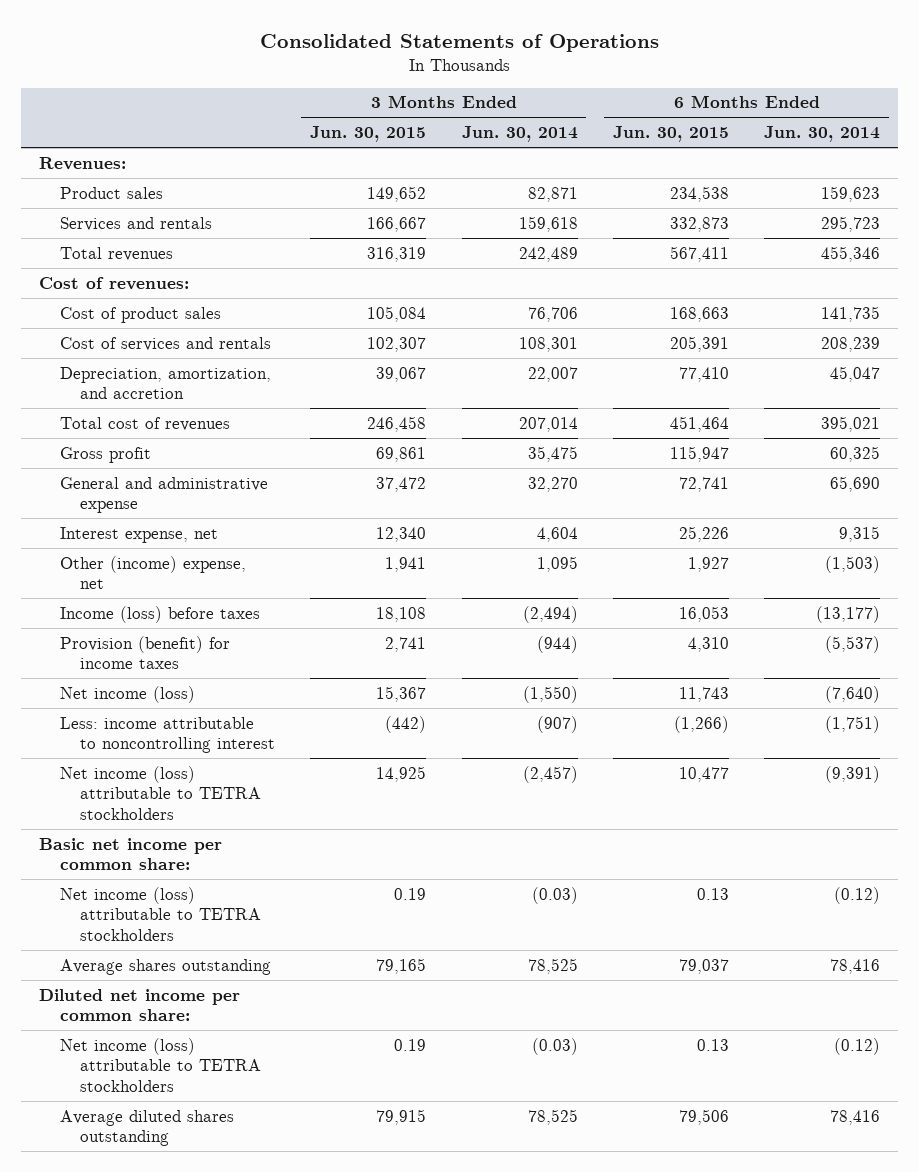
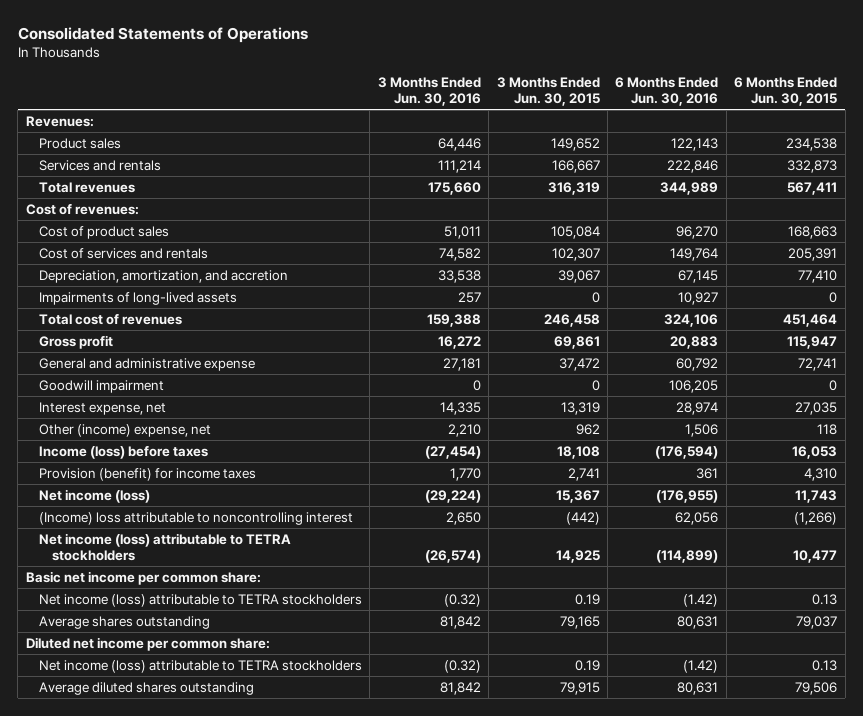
[461,126,578,143] Jun. 30, 2014 -> none
[764,126,881,143] Jun. 30, 2014 -> none
none -> [377,76,481,107] 3 Months Ended Jun. 30, 2016
none -> [615,76,719,107] 6 Months Ended Jun. 30, 2016
none -> [38,291,237,305] Impairments of long-lived assets
none -> [38,379,164,393] Goodwill impairment
[376,526,427,542] 12,340 -> [560,401,600,415] 13,319
[678,525,729,542] 25,226 -> [795,401,838,415] 27,035
[385,556,427,572] 1,941 -> [575,423,600,435] 962
[687,556,729,572] 1,927 -> [817,423,838,435] 118
[59,716,275,754] Less: income attributable to noncontrolling interest -> [38,511,353,525] (Income) loss attributable to noncontrolling interest

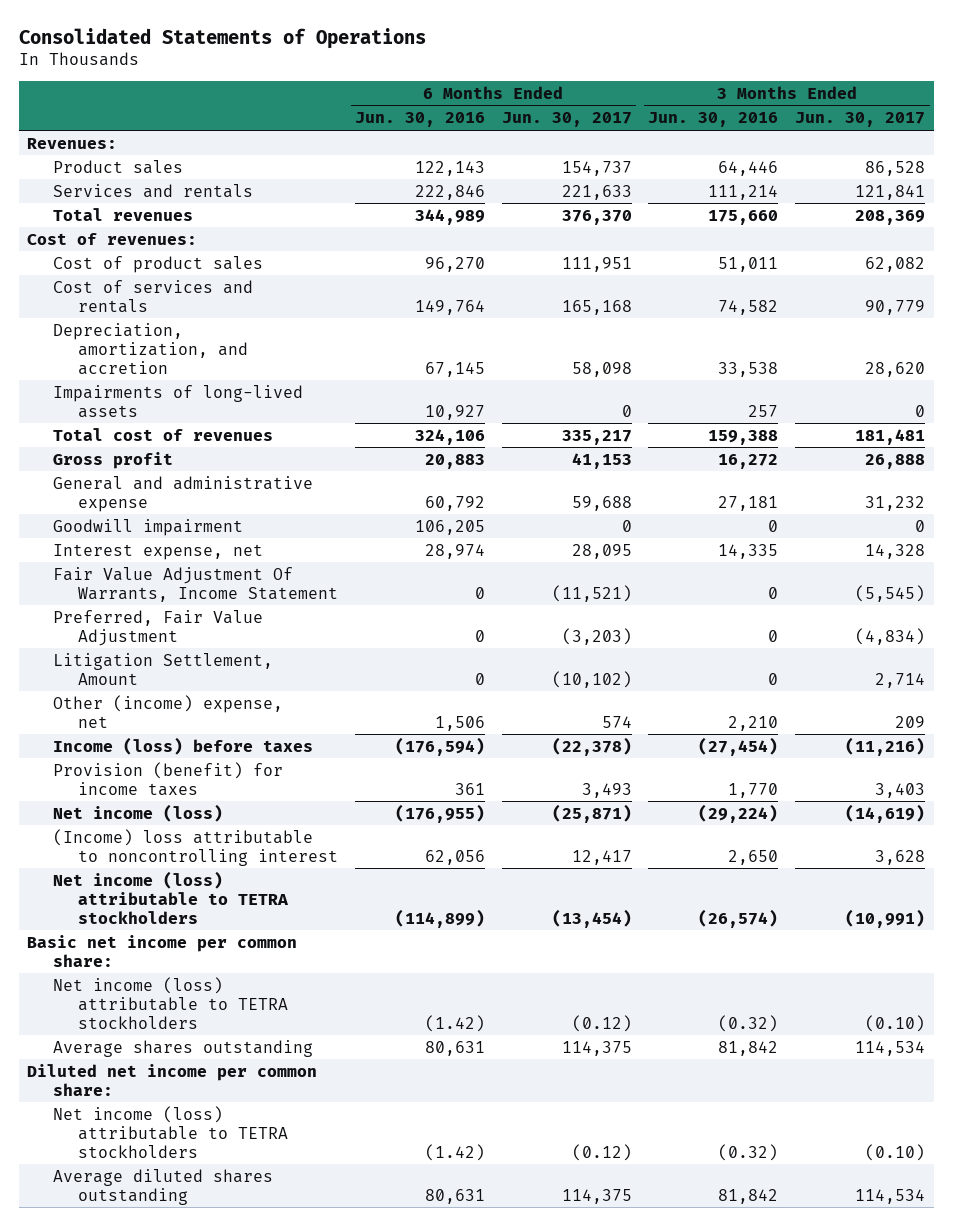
[496,76,600,107] 3 Months Ended Jun. 30, 2015 -> none
[734,76,838,107] 6 Months Ended Jun. 30, 2015 -> none
none -> [501,112,632,128] Jun. 30, 2017
none -> [795,112,926,128] Jun. 30, 2017
none -> [52,566,338,602] Fair Value Adjustment Of Warrants, Income Statement
none -> [52,609,263,646] Preferred, Fair Value Adjustment
none -> [52,652,273,685] Litigation Settlement, Amount

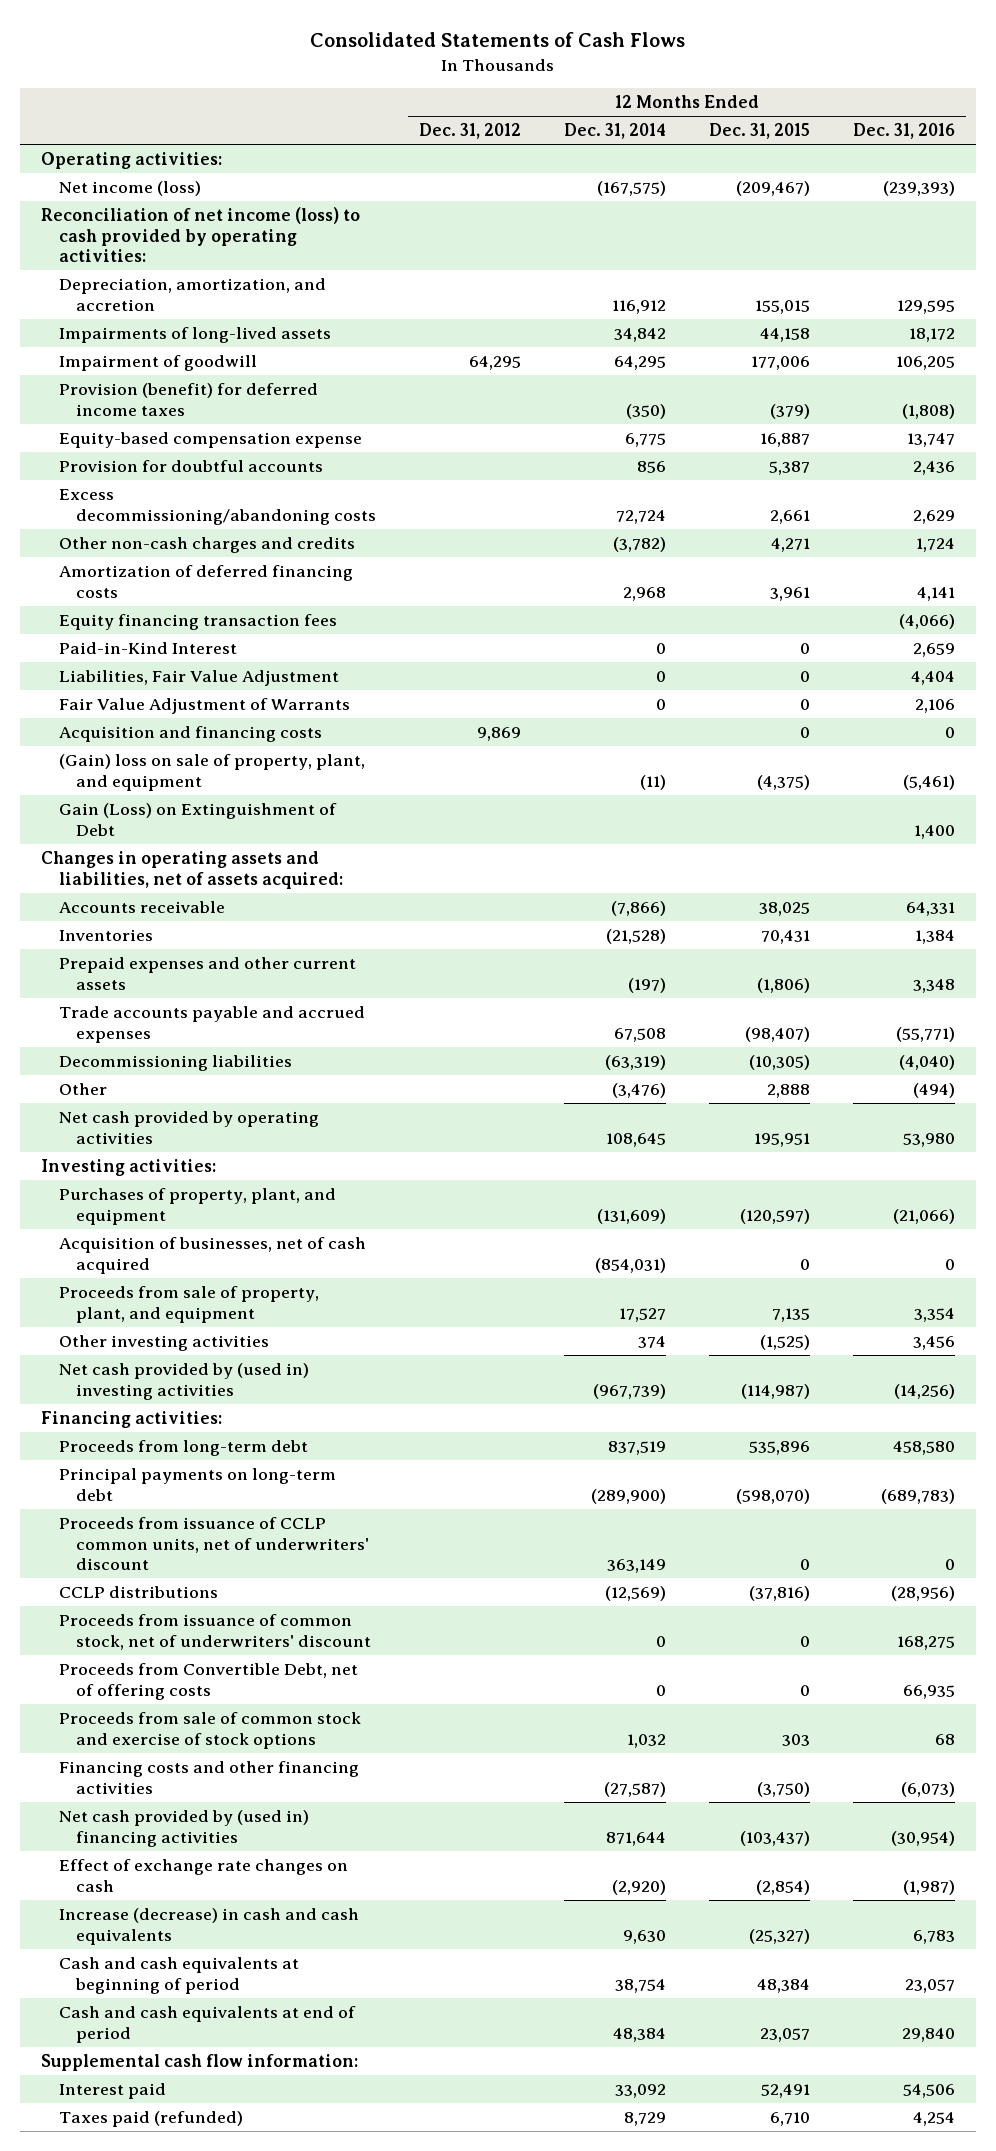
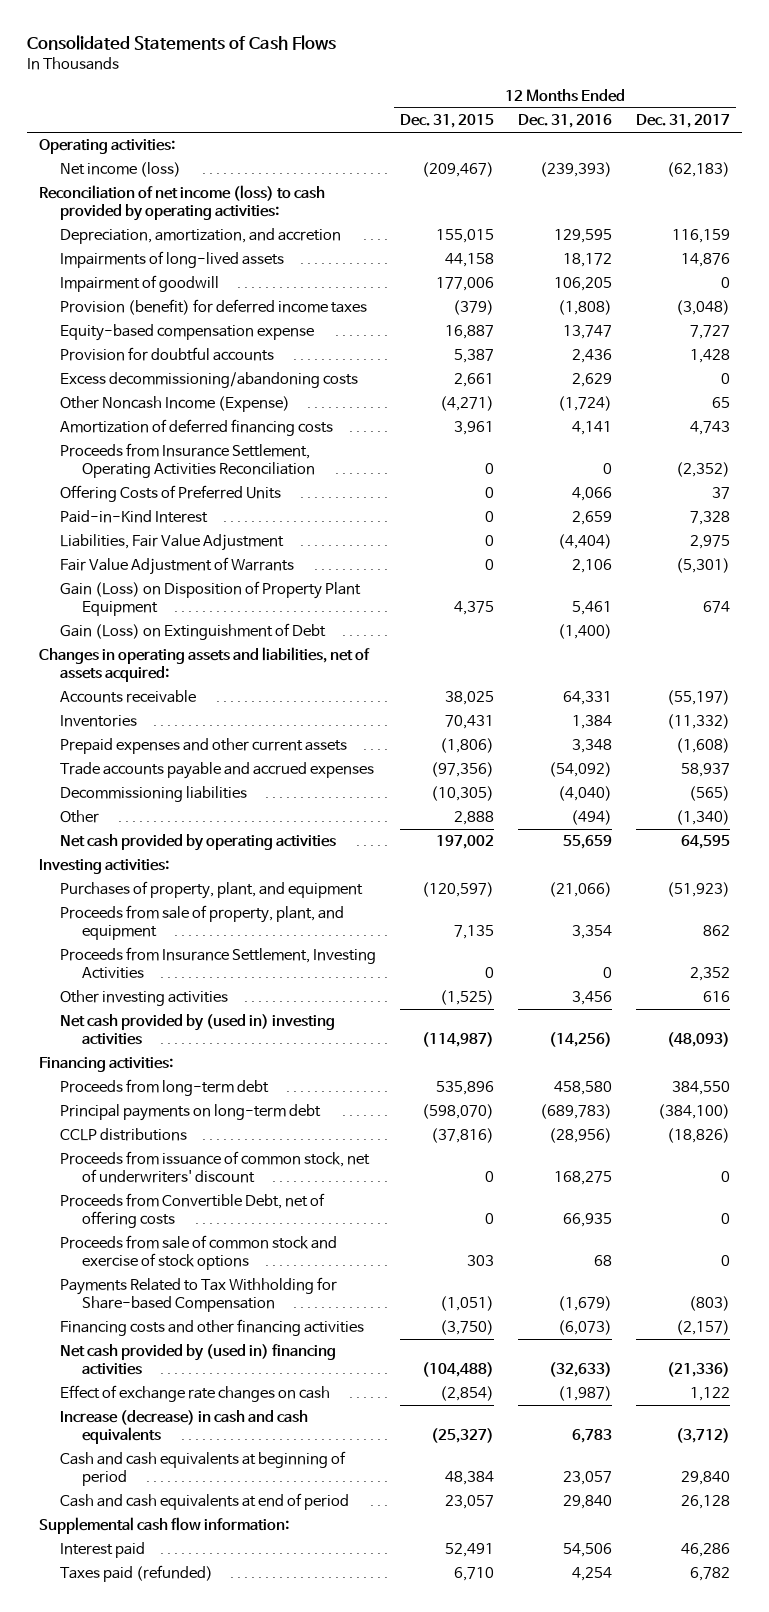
[419,123,522,140] Dec. 31, 2012 -> none
[564,123,667,140] Dec. 31, 2014 -> none
none -> [636,113,731,128] Dec. 31, 2017
[58,537,355,554] Other non-cash charges and credits -> none
none -> [60,396,291,413] Other Noncash Income (Expense)
[58,614,337,631] Equity financing transaction fees -> none
none -> [60,443,315,479] Proceeds from Insurance Settlement, Operating Activities Reconciliation
none -> [60,485,282,503] Offering Costs of Preferred Units
[910,671,955,686] 4,404 -> [558,534,613,550] (4,404)
[58,726,322,743] Acquisition and financing costs -> none
[58,754,365,791] (Gain) loss on sale of property, plant, and equipment -> [60,581,362,617] Gain (Loss) on Disposition of Property Plant Equipment
[756,774,810,790] (4,375) -> [454,601,495,616] 4,375
[902,774,955,790] (5,461) -> [572,601,613,616] 5,461
[913,824,955,839] 1,400 -> [558,624,613,640] (1,400)
[744,1026,810,1042] (98,407) -> [431,762,495,778] (97,356)
[895,1026,955,1042] (55,771) -> [549,762,613,778] (54,092)
[753,1132,810,1147] 195,951 -> [436,835,495,850] 197,002
[902,1132,955,1147] 53,980 -> [563,835,613,850] 55,659
[58,1237,366,1274] Acquisition of businesses, net of cash acquired -> none
none -> [60,947,377,980] Proceeds from Insurance Settlement, Investing Activities
[58,1517,370,1571] Proceeds from issuance of CCLP common units, net of underwriters' discount -> none
none -> [60,1277,338,1313] Payments Related to Tax Withholding for Share-based Compensation
[739,1830,810,1846] (103,437) -> [422,1362,495,1378] (104,488)
[890,1830,955,1846] (30,954) -> [549,1362,613,1378] (32,633)

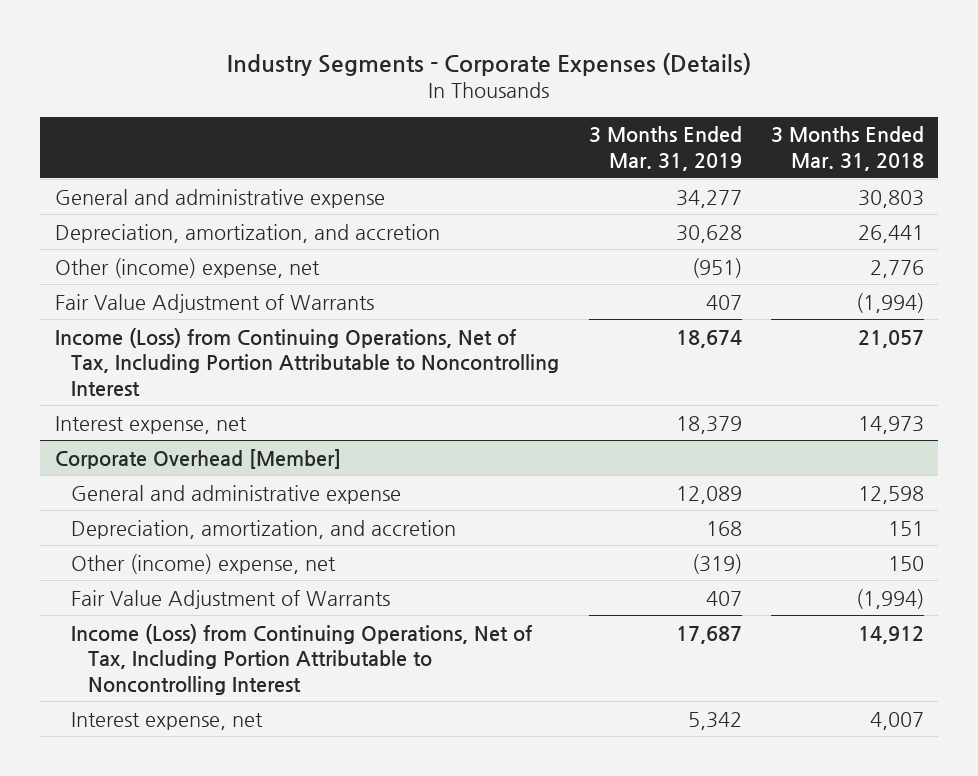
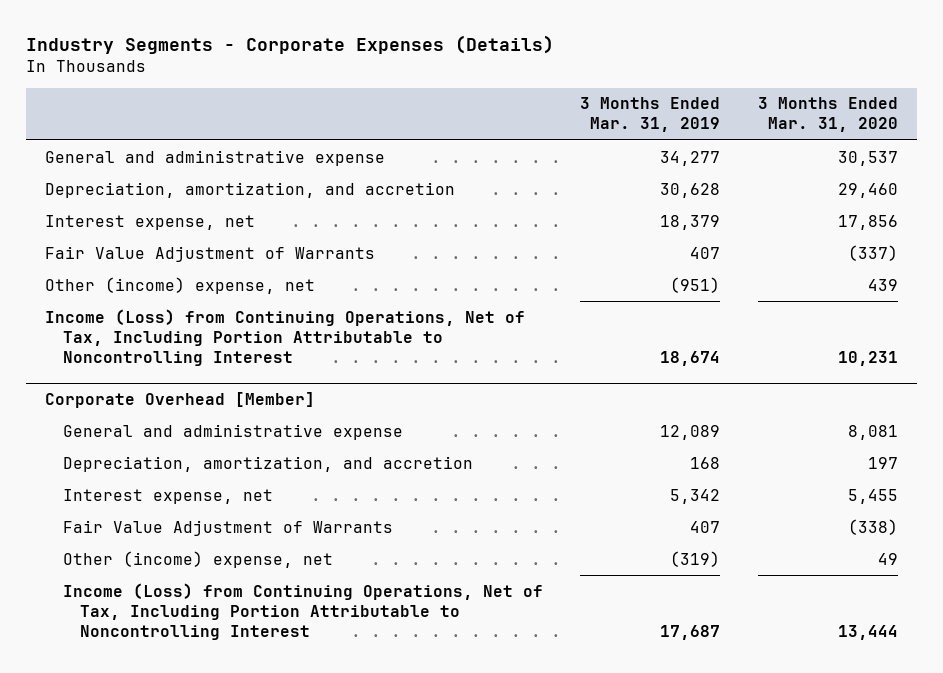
[770,126,924,171] 3 Months Ended Mar. 31, 2018 -> none
none -> [757,97,898,133] 3 Months Ended Mar. 31, 2020
[54,415,247,434] Interest expense, net -> [45,214,256,230] Interest expense, net
[54,257,320,278] Other (income) expense, net -> [45,276,316,294] Other (income) expense, net
[71,711,264,730] Interest expense, net -> [62,488,273,504] Interest expense, net
[71,553,337,574] Other (income) expense, net -> [62,550,333,568] Other (income) expense, net

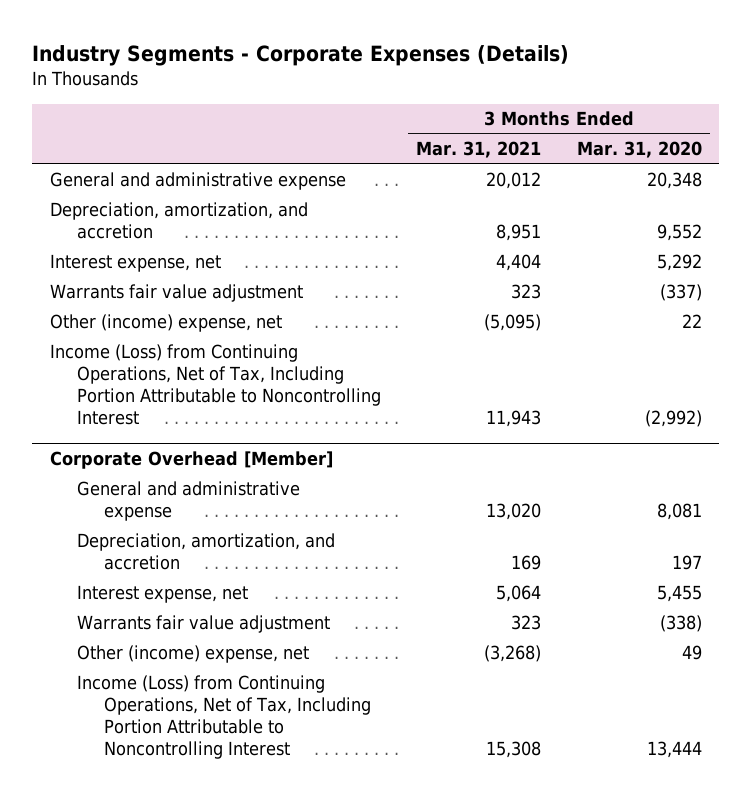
[580,97,721,133] 3 Months Ended Mar. 31, 2019 -> none
none -> [416,140,542,158] Mar. 31, 2021
[837,150,898,166] 30,537 -> [646,171,702,189] 20,348
[837,182,898,198] 29,460 -> [656,223,702,241] 9,552
[837,214,898,230] 17,856 -> [656,253,702,271] 5,292
[45,245,376,262] Fair Value Adjustment of Warrants -> [50,283,304,302] Warrants fair value adjustment
[867,278,898,291] 439 -> [681,313,702,328] 22
[837,350,898,366] 10,231 -> [644,409,702,427] (2,992)
[62,519,393,536] Fair Value Adjustment of Warrants -> [77,614,331,633] Warrants fair value adjustment

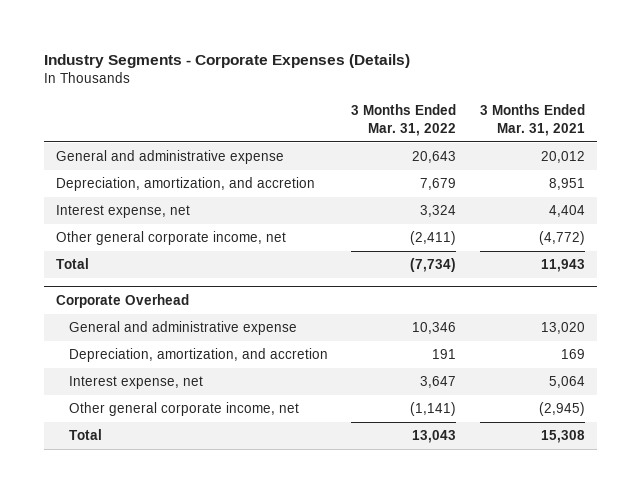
[576,140,702,158] Mar. 31, 2020 -> none
none -> [351,104,457,136] 3 Months Ended Mar. 31, 2022
[50,283,304,302] Warrants fair value adjustment -> none
[50,313,283,332] Other (income) expense, net -> [55,231,286,246] Other general corporate income, net
[484,313,542,331] (5,095) -> [538,231,585,246] (4,772)
[50,343,382,425] Income (Loss) from Continuing Operations, Net of Tax, Including Portion Attributable to Noncontrolling Interest -> [55,258,89,270] Total
[50,450,334,469] Corporate Overhead [Member] -> [55,293,189,308] Corporate Overhead
[77,614,331,633] Warrants fair value adjustment -> none
[77,644,310,663] Other (income) expense, net -> [69,402,300,417] Other general corporate income, net
[484,644,542,662] (3,268) -> [538,402,585,417] (2,945)
[77,674,372,759] Income (Loss) from Continuing Operations, Net of Tax, Including Portion Attributable to Noncontrolling Interest -> [69,429,103,441] Total

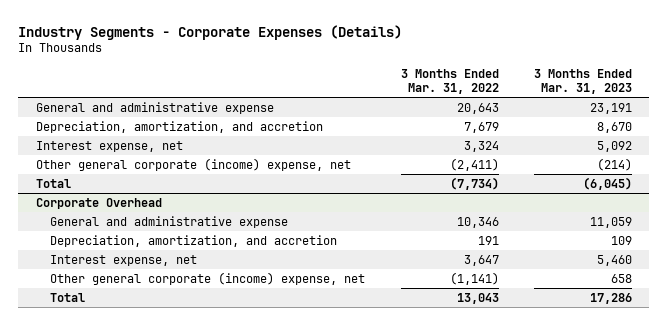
[479,104,585,136] 3 Months Ended Mar. 31, 2021 -> none
none -> [533,68,632,95] 3 Months Ended Mar. 31, 2023
[55,231,286,246] Other general corporate income, net -> [35,157,351,171] Other general corporate (income) expense, net
[69,402,300,417] Other general corporate income, net -> [50,271,366,285] Other general corporate (income) expense, net

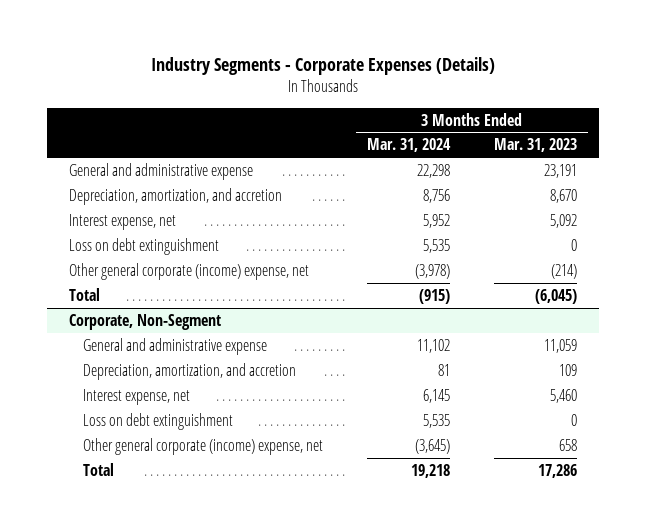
[400,68,499,95] 3 Months Ended Mar. 31, 2022 -> none
none -> [367,138,452,153] Mar. 31, 2024
none -> [68,237,219,255] Loss on debt extinguishment
[35,197,162,209] Corporate Overhead -> none
none -> [68,313,221,330] Corporate, Non-Segment
none -> [83,412,234,430] Loss on debt extinguishment

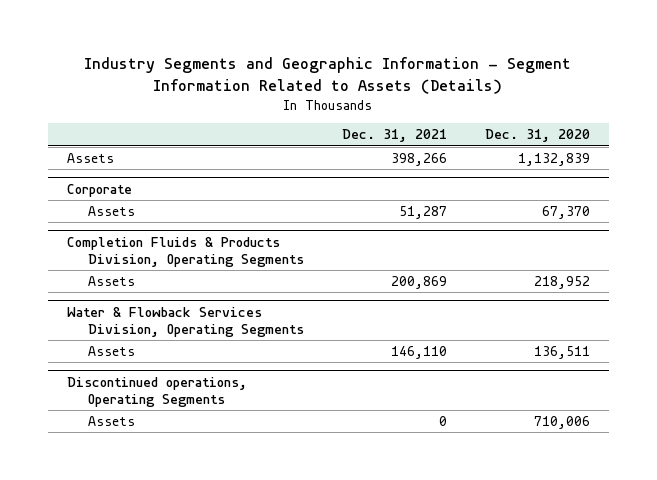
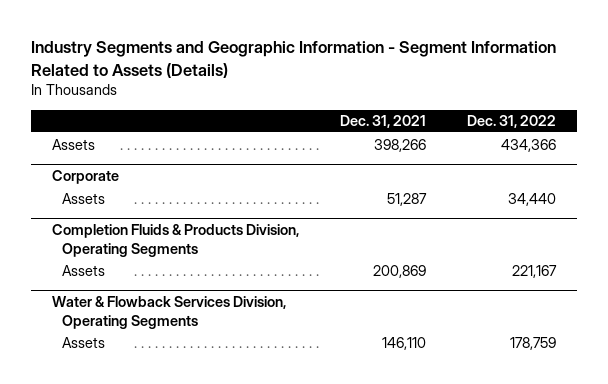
[485,129,591,143] Dec. 31, 2020 -> none
none -> [467,115,557,129] Dec. 31, 2022
[66,376,247,407] Discontinued operations, Operating Segments -> none
[88,416,136,427] Assets -> none

